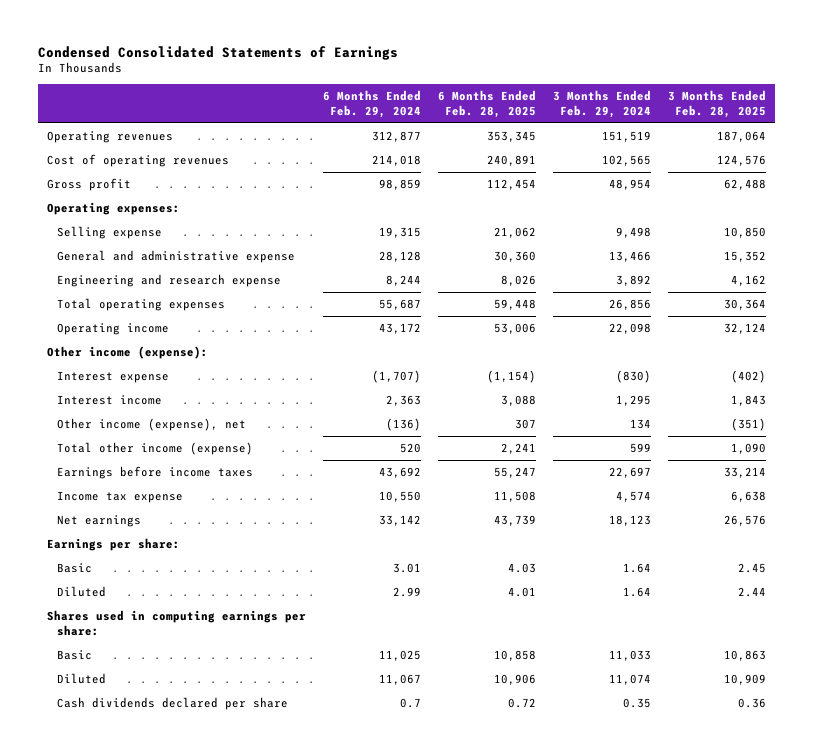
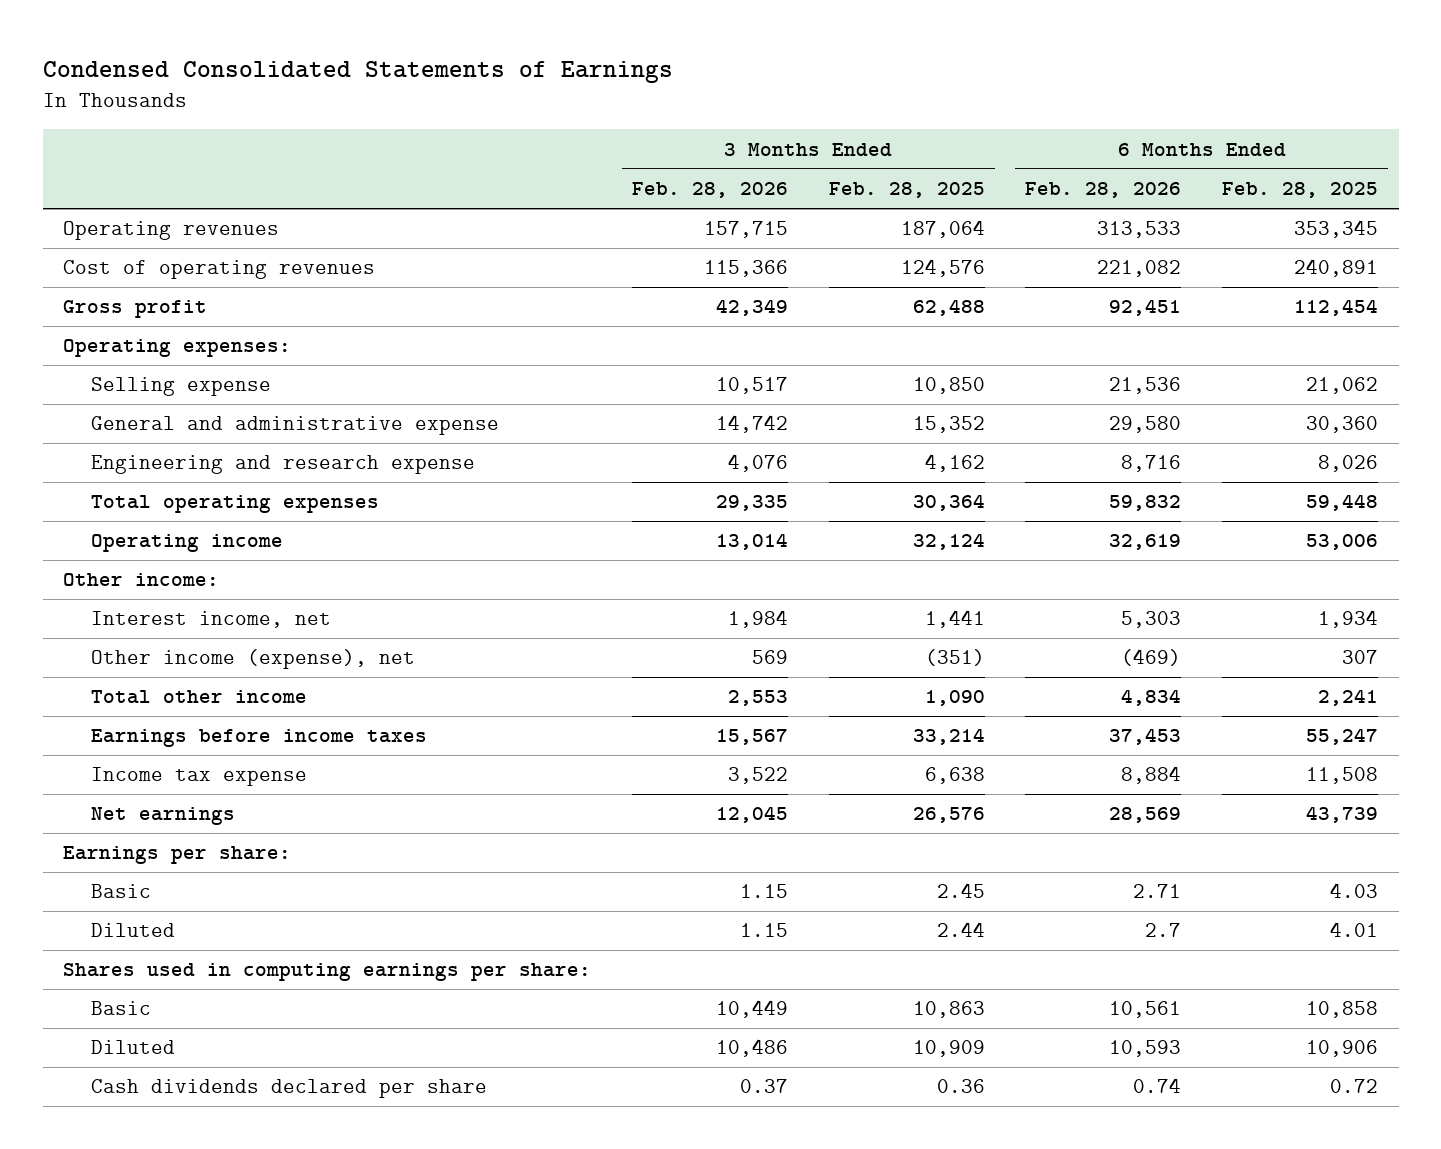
[323,89,422,118] 6 Months Ended Feb. 29, 2024 -> none
[553,89,652,118] 3 Months Ended Feb. 29, 2024 -> none
none -> [631,182,788,199] Feb. 28, 2026
none -> [1025,182,1182,199] Feb. 28, 2026
[57,371,170,384] Interest expense -> none
[47,346,209,360] Other income (expense): -> [63,573,220,587] Other income:
[57,395,163,406] Interest income -> [90,611,331,629] Interest income, net
[501,395,537,407] 3,088 -> [1318,610,1379,629] 1,934
[731,395,767,407] 1,843 -> [924,610,985,629] 1,441
[57,442,254,456] Total other income (expense) -> [90,690,307,705] Total other income

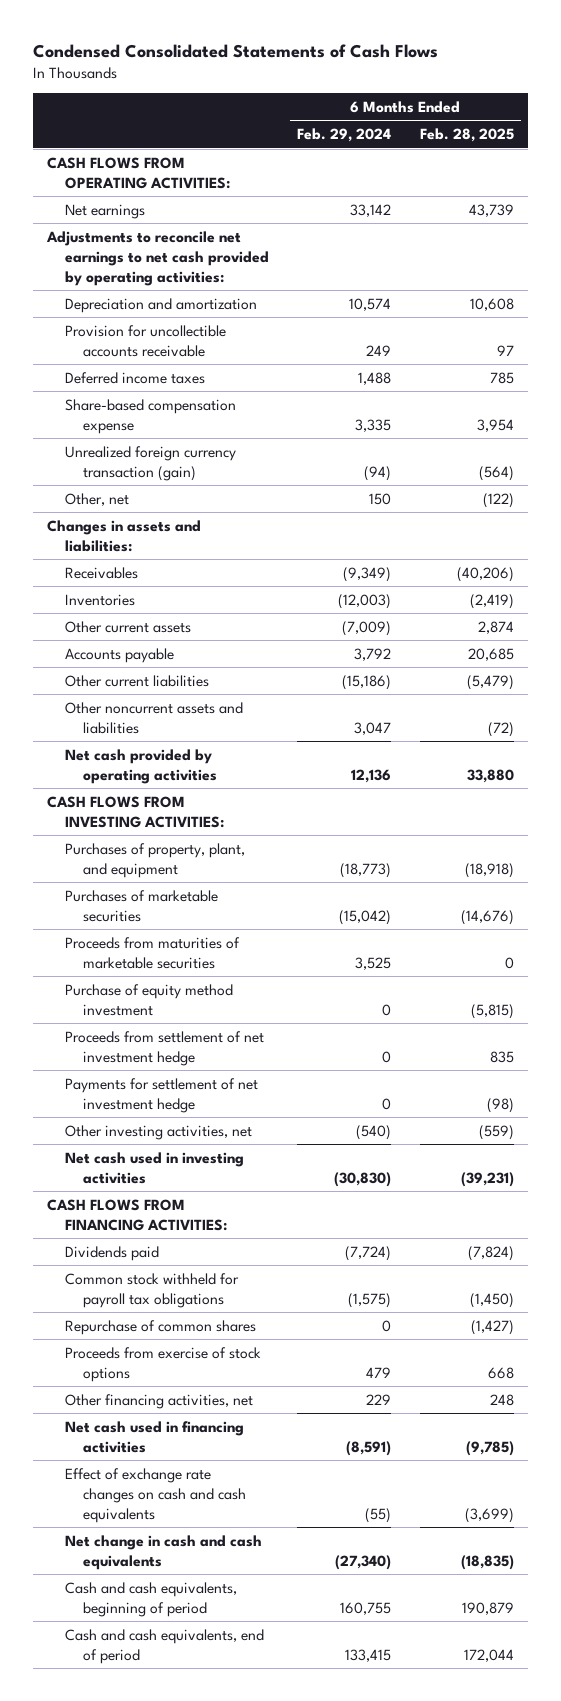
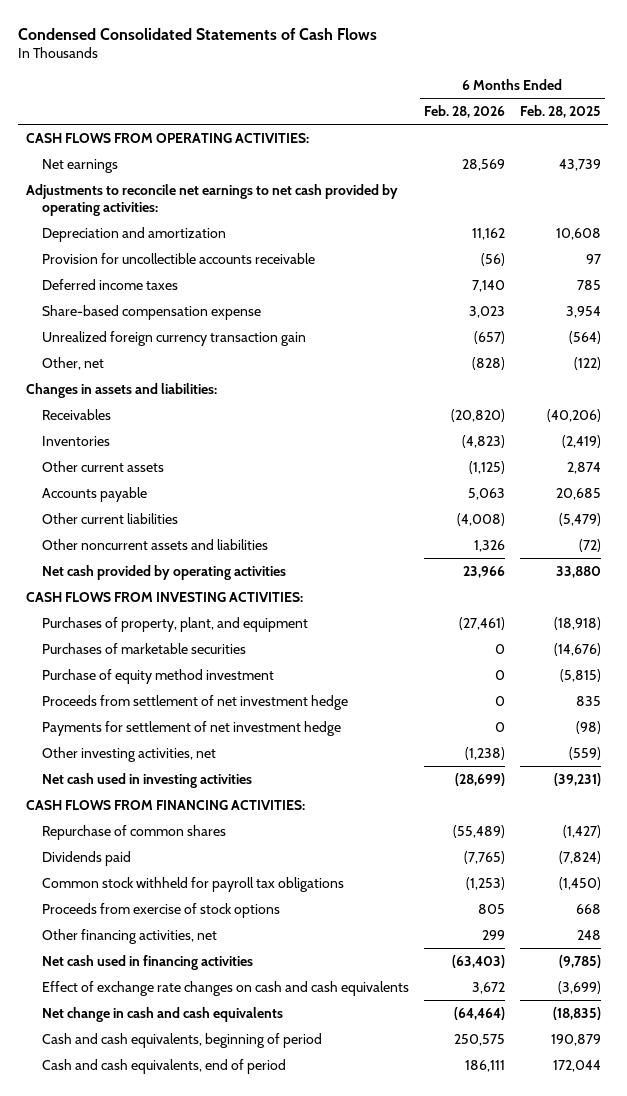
[297,128,392,143] Feb. 29, 2024 -> none
none -> [423,105,505,119] Feb. 28, 2026
[64,445,236,481] Unrealized foreign currency transaction (gain) -> [41,330,306,346] Unrealized foreign currency transaction gain
[64,936,240,969] Proceeds from maturities of marketable securities -> none
[64,1319,256,1335] Repurchase of common shares -> [41,824,226,840] Repurchase of common shares

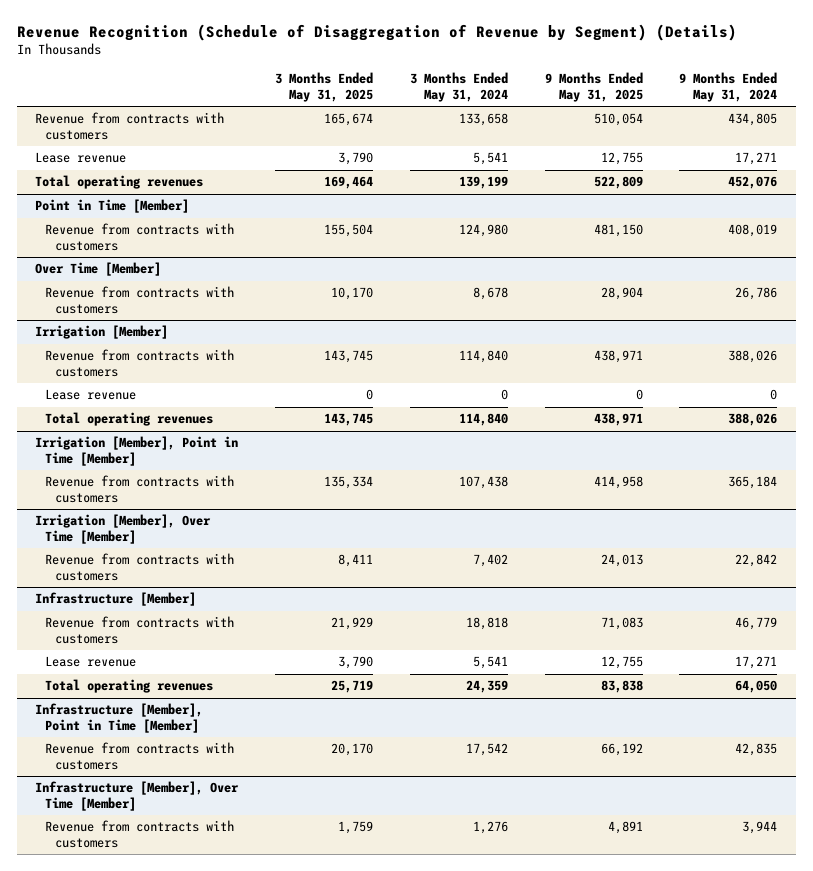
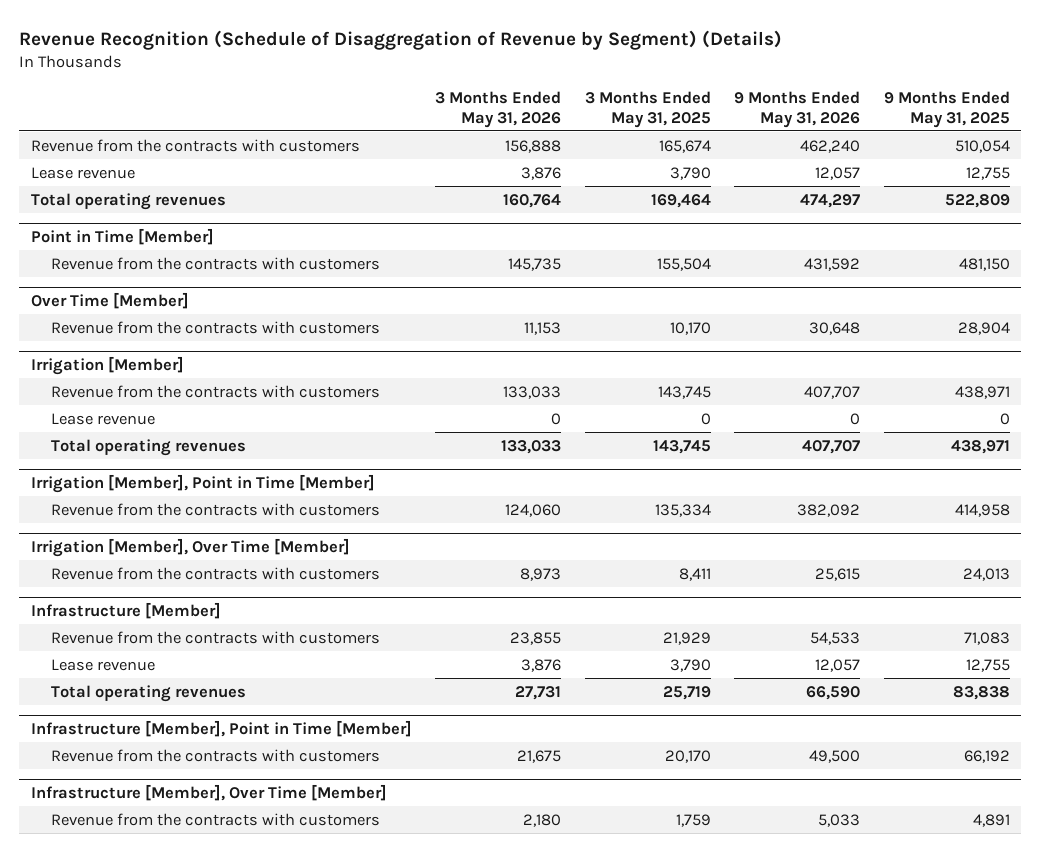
[409,72,508,102] 3 Months Ended May 31, 2024 -> none
[679,72,778,102] 9 Months Ended May 31, 2024 -> none
none -> [435,90,562,128] 3 Months Ended May 31, 2026
none -> [734,90,861,128] 9 Months Ended May 31, 2026
[35,112,225,140] Revenue from contracts with customers -> [30,138,360,152] Revenue from the contracts with customers
[45,223,235,251] Revenue from contracts with customers -> [51,256,381,270] Revenue from the contracts with customers
[45,286,235,314] Revenue from contracts with customers -> [51,320,381,334] Revenue from the contracts with customers
[45,349,235,377] Revenue from contracts with customers -> [51,384,381,398] Revenue from the contracts with customers
[45,475,235,503] Revenue from contracts with customers -> [51,502,381,516] Revenue from the contracts with customers
[45,553,235,581] Revenue from contracts with customers -> [51,566,381,580] Revenue from the contracts with customers
[45,616,235,644] Revenue from contracts with customers -> [51,630,381,644] Revenue from the contracts with customers
[45,742,235,770] Revenue from contracts with customers -> [51,748,381,762] Revenue from the contracts with customers
[45,820,235,848] Revenue from contracts with customers -> [51,812,381,826] Revenue from the contracts with customers

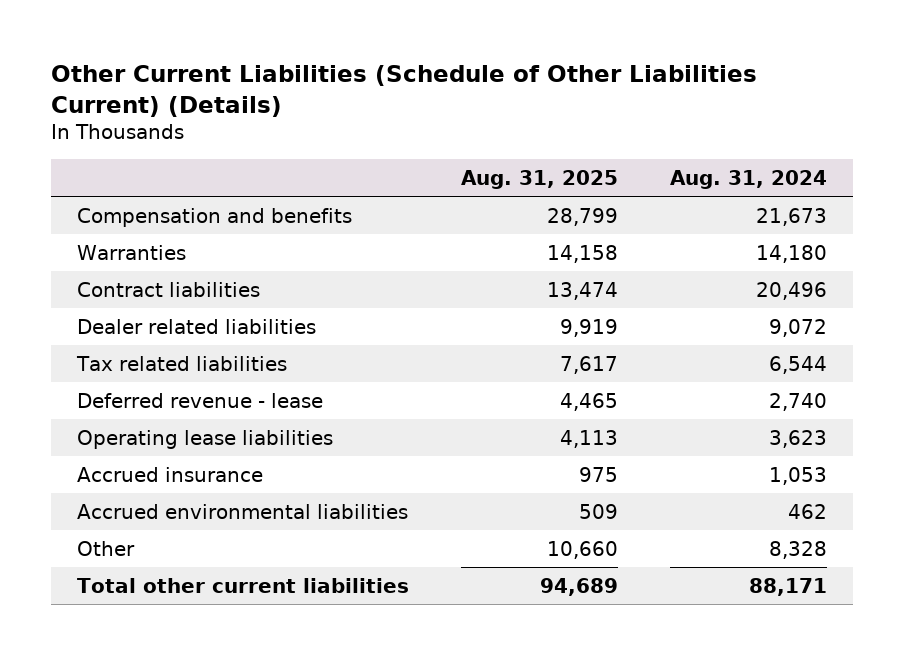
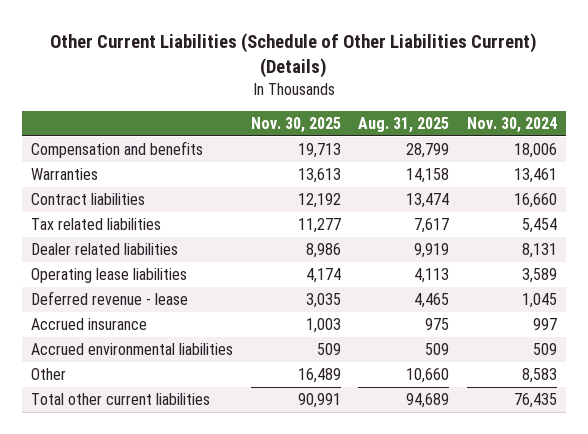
[669,169,827,189] Aug. 31, 2024 -> none
none -> [250,116,341,133] Nov. 30, 2025
none -> [466,116,557,133] Nov. 30, 2024
[77,318,317,334] Dealer related liabilities -> [31,243,179,256] Dealer related liabilities
[77,392,324,408] Deferred revenue - lease -> [31,291,189,306] Deferred revenue - lease

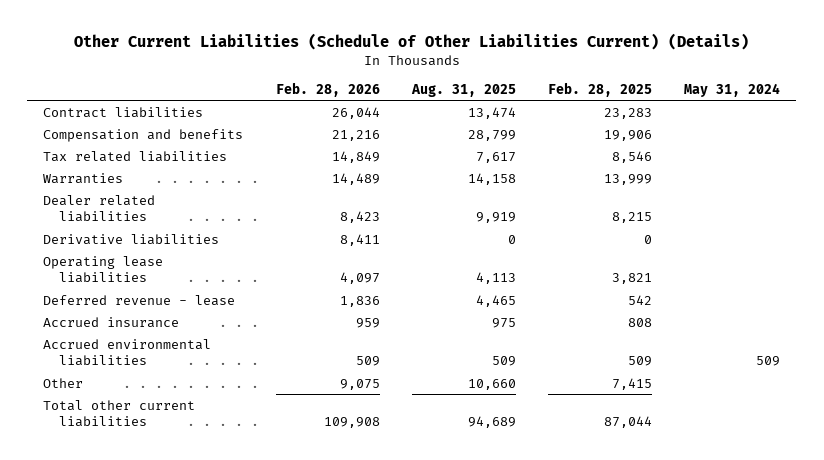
[250,116,341,133] Nov. 30, 2025 -> none
[466,116,557,133] Nov. 30, 2024 -> none
none -> [275,81,380,97] Feb. 28, 2026
none -> [548,81,653,97] Feb. 28, 2025
none -> [684,82,781,97] May 31, 2024
[31,141,204,159] Compensation and benefits -> [43,128,244,142] Compensation and benefits
[31,168,99,181] Warranties -> [43,172,124,184] Warranties
none -> [43,233,220,245] Derivative liabilities

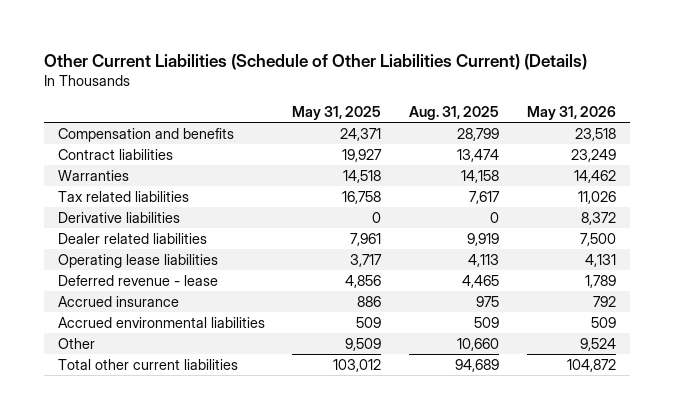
[275,81,380,97] Feb. 28, 2026 -> none
[548,81,653,97] Feb. 28, 2025 -> none
[684,82,781,97] May 31, 2024 -> none
none -> [292,106,382,121] May 31, 2025
none -> [526,106,616,121] May 31, 2026
[43,106,204,118] Contract liabilities -> [57,149,173,161] Contract liabilities
[43,150,228,162] Tax related liabilities -> [57,191,189,203] Tax related liabilities
[43,194,156,223] Dealer related liabilities -> [57,233,207,245] Dealer related liabilities

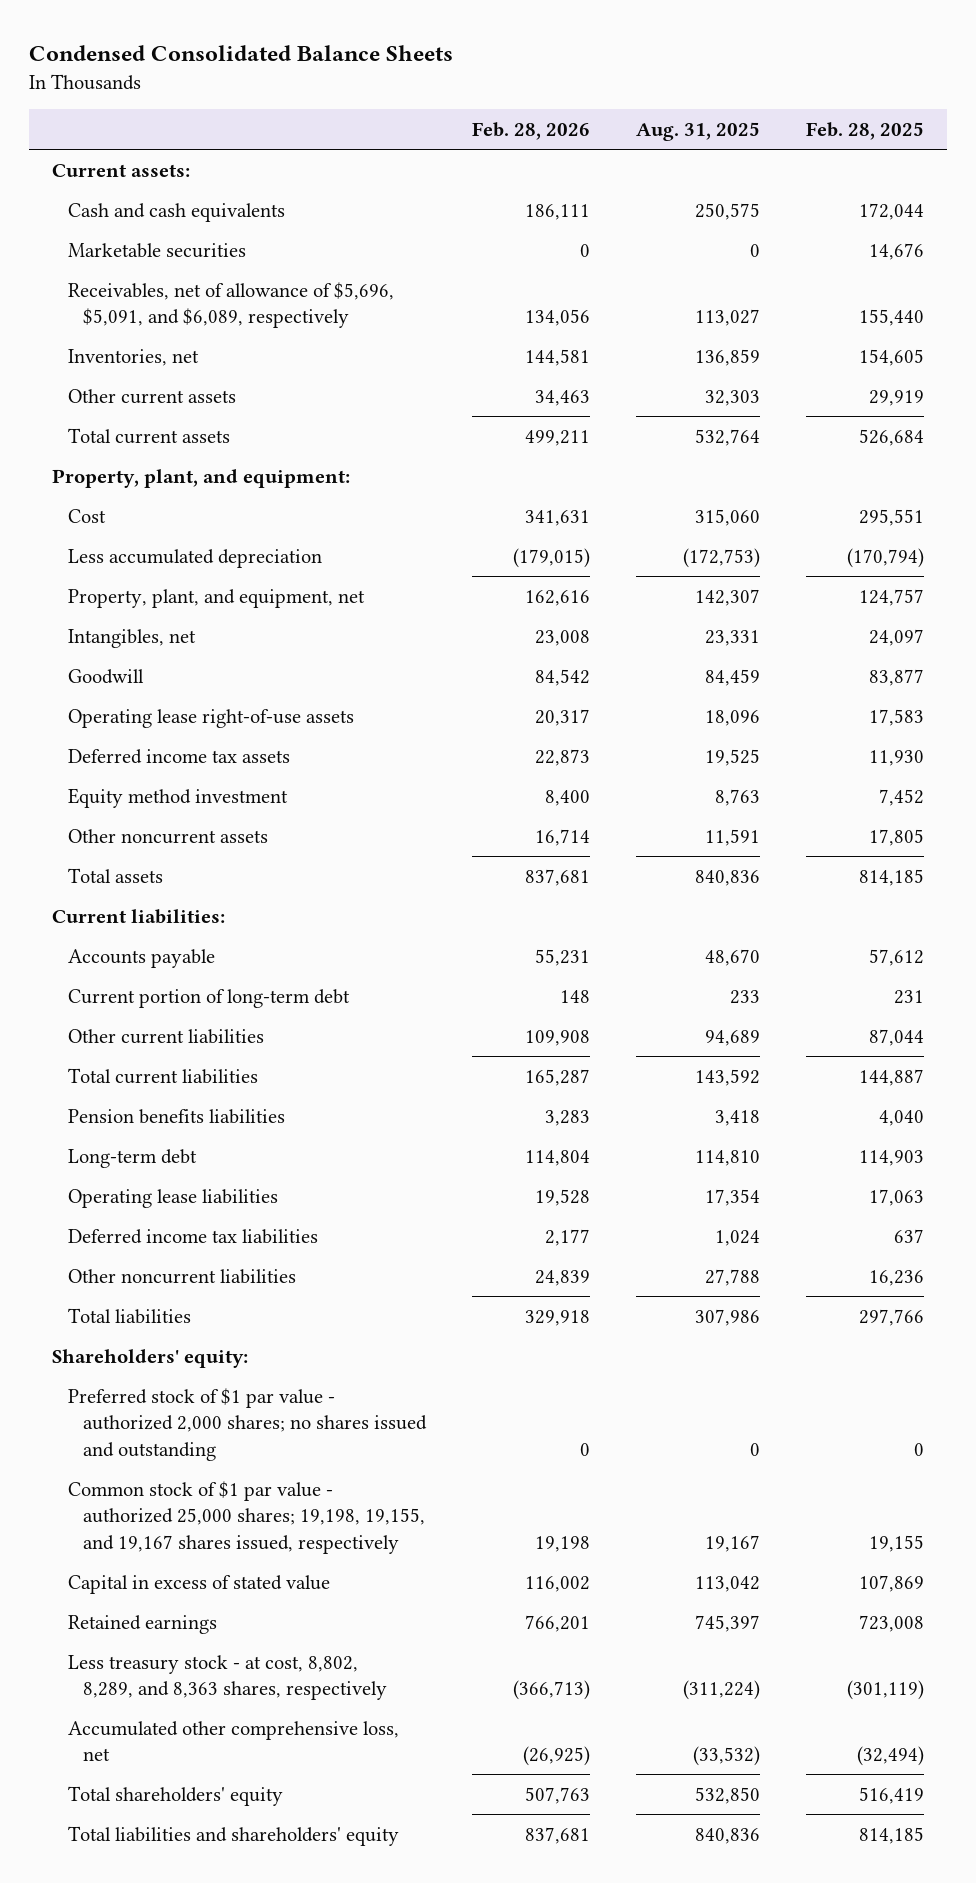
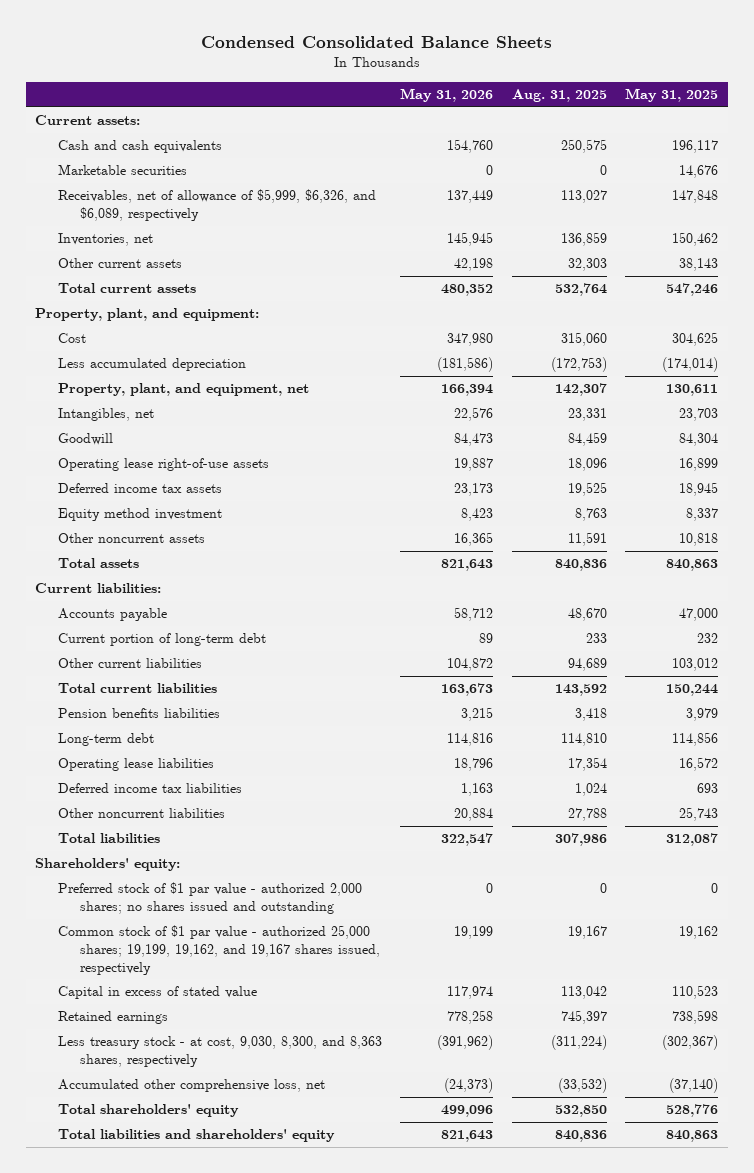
[471,121,590,140] Feb. 28, 2026 -> none
[805,121,924,140] Feb. 28, 2025 -> none
none -> [400,88,494,103] May 31, 2026
none -> [625,88,719,103] May 31, 2025
[67,281,394,329] Receivables, net of allowance of $5,696, $5,091, and $6,089, respectively -> [57,189,376,222] Receivables, net of allowance of $5,999, $6,326, and $6,089, respectively
[67,1480,426,1554] Common stock of $1 par value - authorized 25,000 shares; 19,198, 19,155, and 19,167 shares issued, respectively -> [57,925,381,975] Common stock of $1 par value - authorized 25,000 shares; 19,199, 19,162, and 19,167 shares issued, respectively
[67,1654,388,1701] Less treasury stock - at cost, 8,802, 8,289, and 8,363 shares, respectively -> [57,1036,382,1068] Less treasury stock - at cost, 9,030, 8,300, and 8,363 shares, respectively

